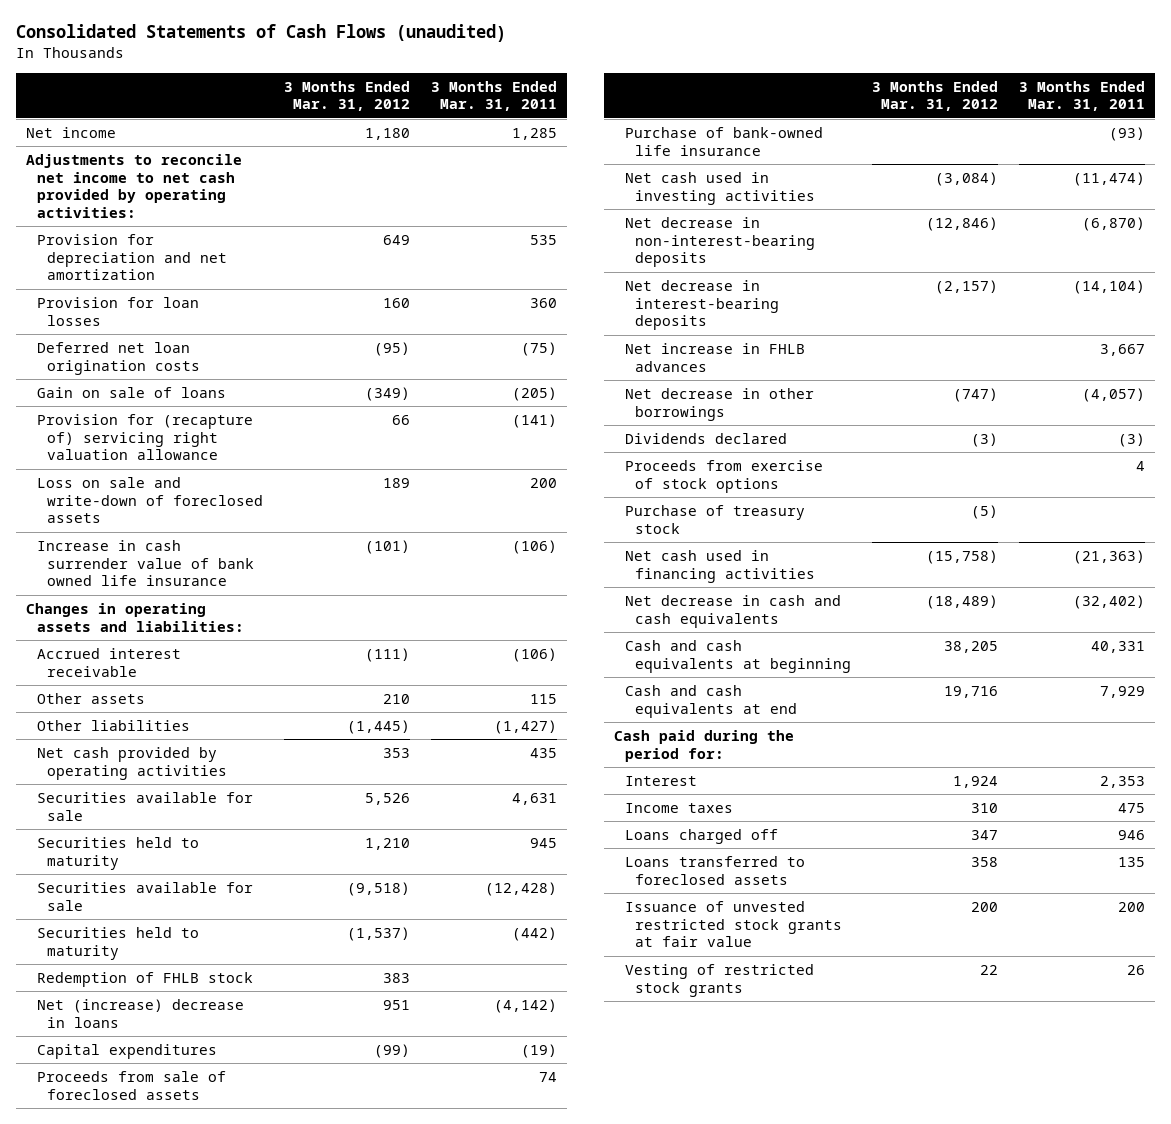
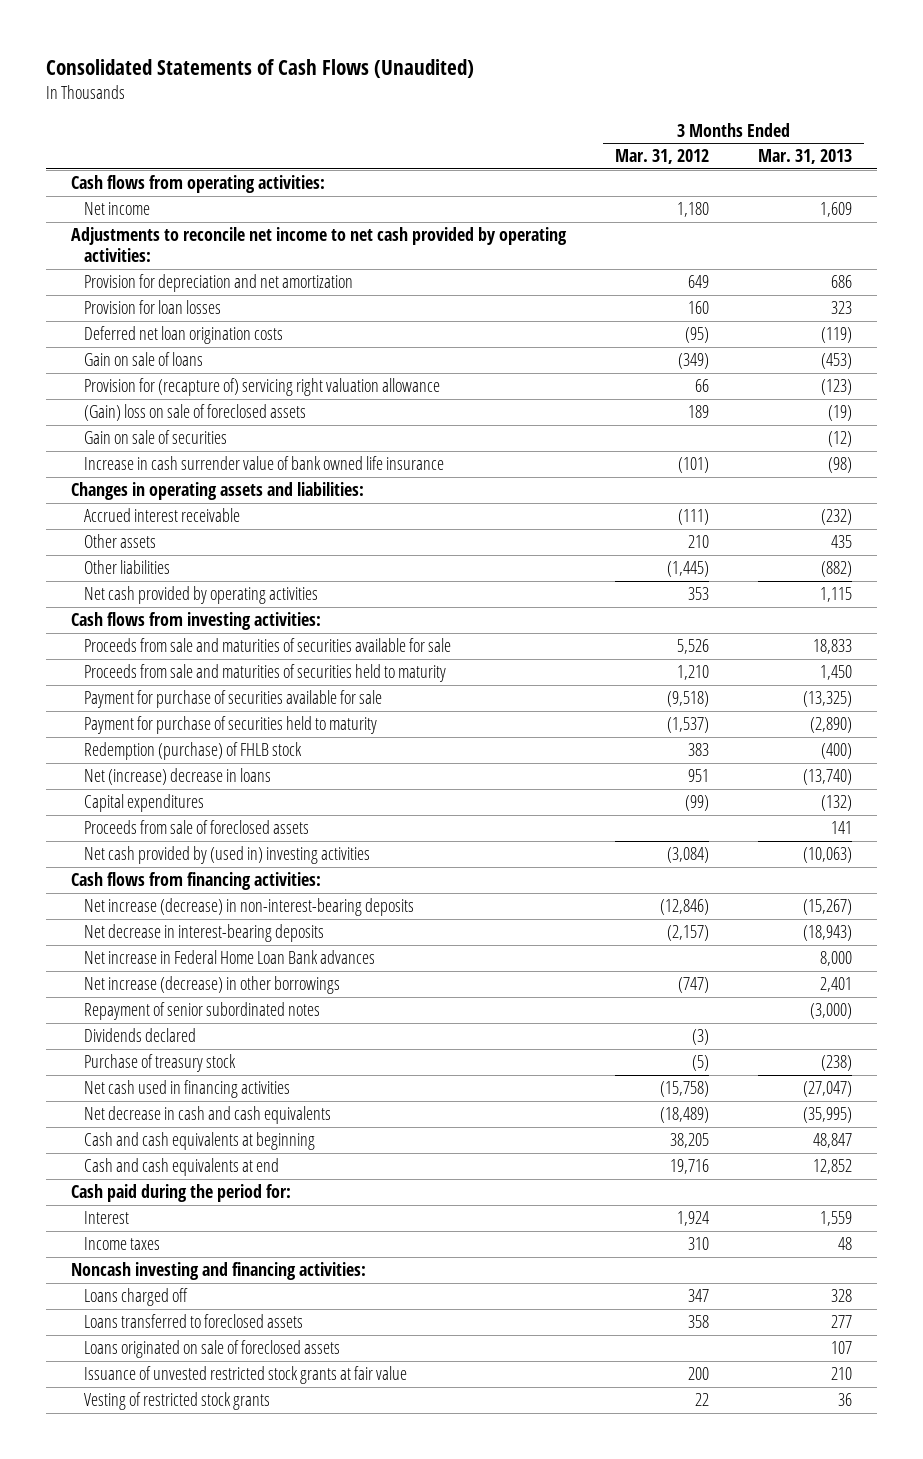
[15,24,506,43] Consolidated Statements of Cash Flows (unaudited) -> [46,58,475,78] Consolidated Statements of Cash Flows (Unaudited)
[430,80,557,112] 3 Months Ended Mar. 31, 2011 -> none
none -> [758,149,853,165] Mar. 31, 2013
none -> [70,175,325,194] Cash flows from operating activities:
[36,476,264,524] Loss on sale and write-down of foreclosed assets -> [84,404,307,422] (Gain) loss on sale of foreclosed assets
none -> [84,430,228,445] Gain on sale of securities
none -> [70,612,321,631] Cash flows from investing activities:
[36,791,253,821] Securities available for sale -> [84,638,452,653] Proceeds from sale and maturities of securities available for sale
[36,836,199,870] Securities held to maturity -> [84,664,447,683] Proceeds from sale and maturities of securities held to maturity
[36,881,253,911] Securities available for sale -> [84,690,383,709] Payment for purchase of securities available for sale
[36,926,199,960] Securities held to maturity -> [84,716,378,735] Payment for purchase of securities held to maturity
[36,971,253,987] Redemption of FHLB stock -> [84,742,303,761] Redemption (purchase) of FHLB stock
[624,126,823,156] Purchase of bank-owned life insurance -> none
[624,171,816,205] Net cash used in investing activities -> [84,846,371,865] Net cash provided by (used in) investing activities
none -> [70,872,321,891] Cash flows from financing activities:
[624,216,816,268] Net decrease in non-interest-bearing deposits -> [84,898,415,917] Net increase (decrease) in non-interest-bearing deposits
[624,342,805,372] Net increase in FHLB advances -> none
none -> [84,950,376,965] Net increase in Federal Home Loan Bank advances
[624,387,814,421] Net decrease in other borrowings -> [84,976,341,995] Net increase (decrease) in other borrowings
none -> [84,1002,321,1021] Repayment of senior subordinated notes
[624,459,823,493] Proceeds from exercise of stock options -> none
none -> [70,1262,366,1281] Noncash investing and financing activities:
none -> [84,1340,341,1359] Loans originated on sale of foreclosed assets

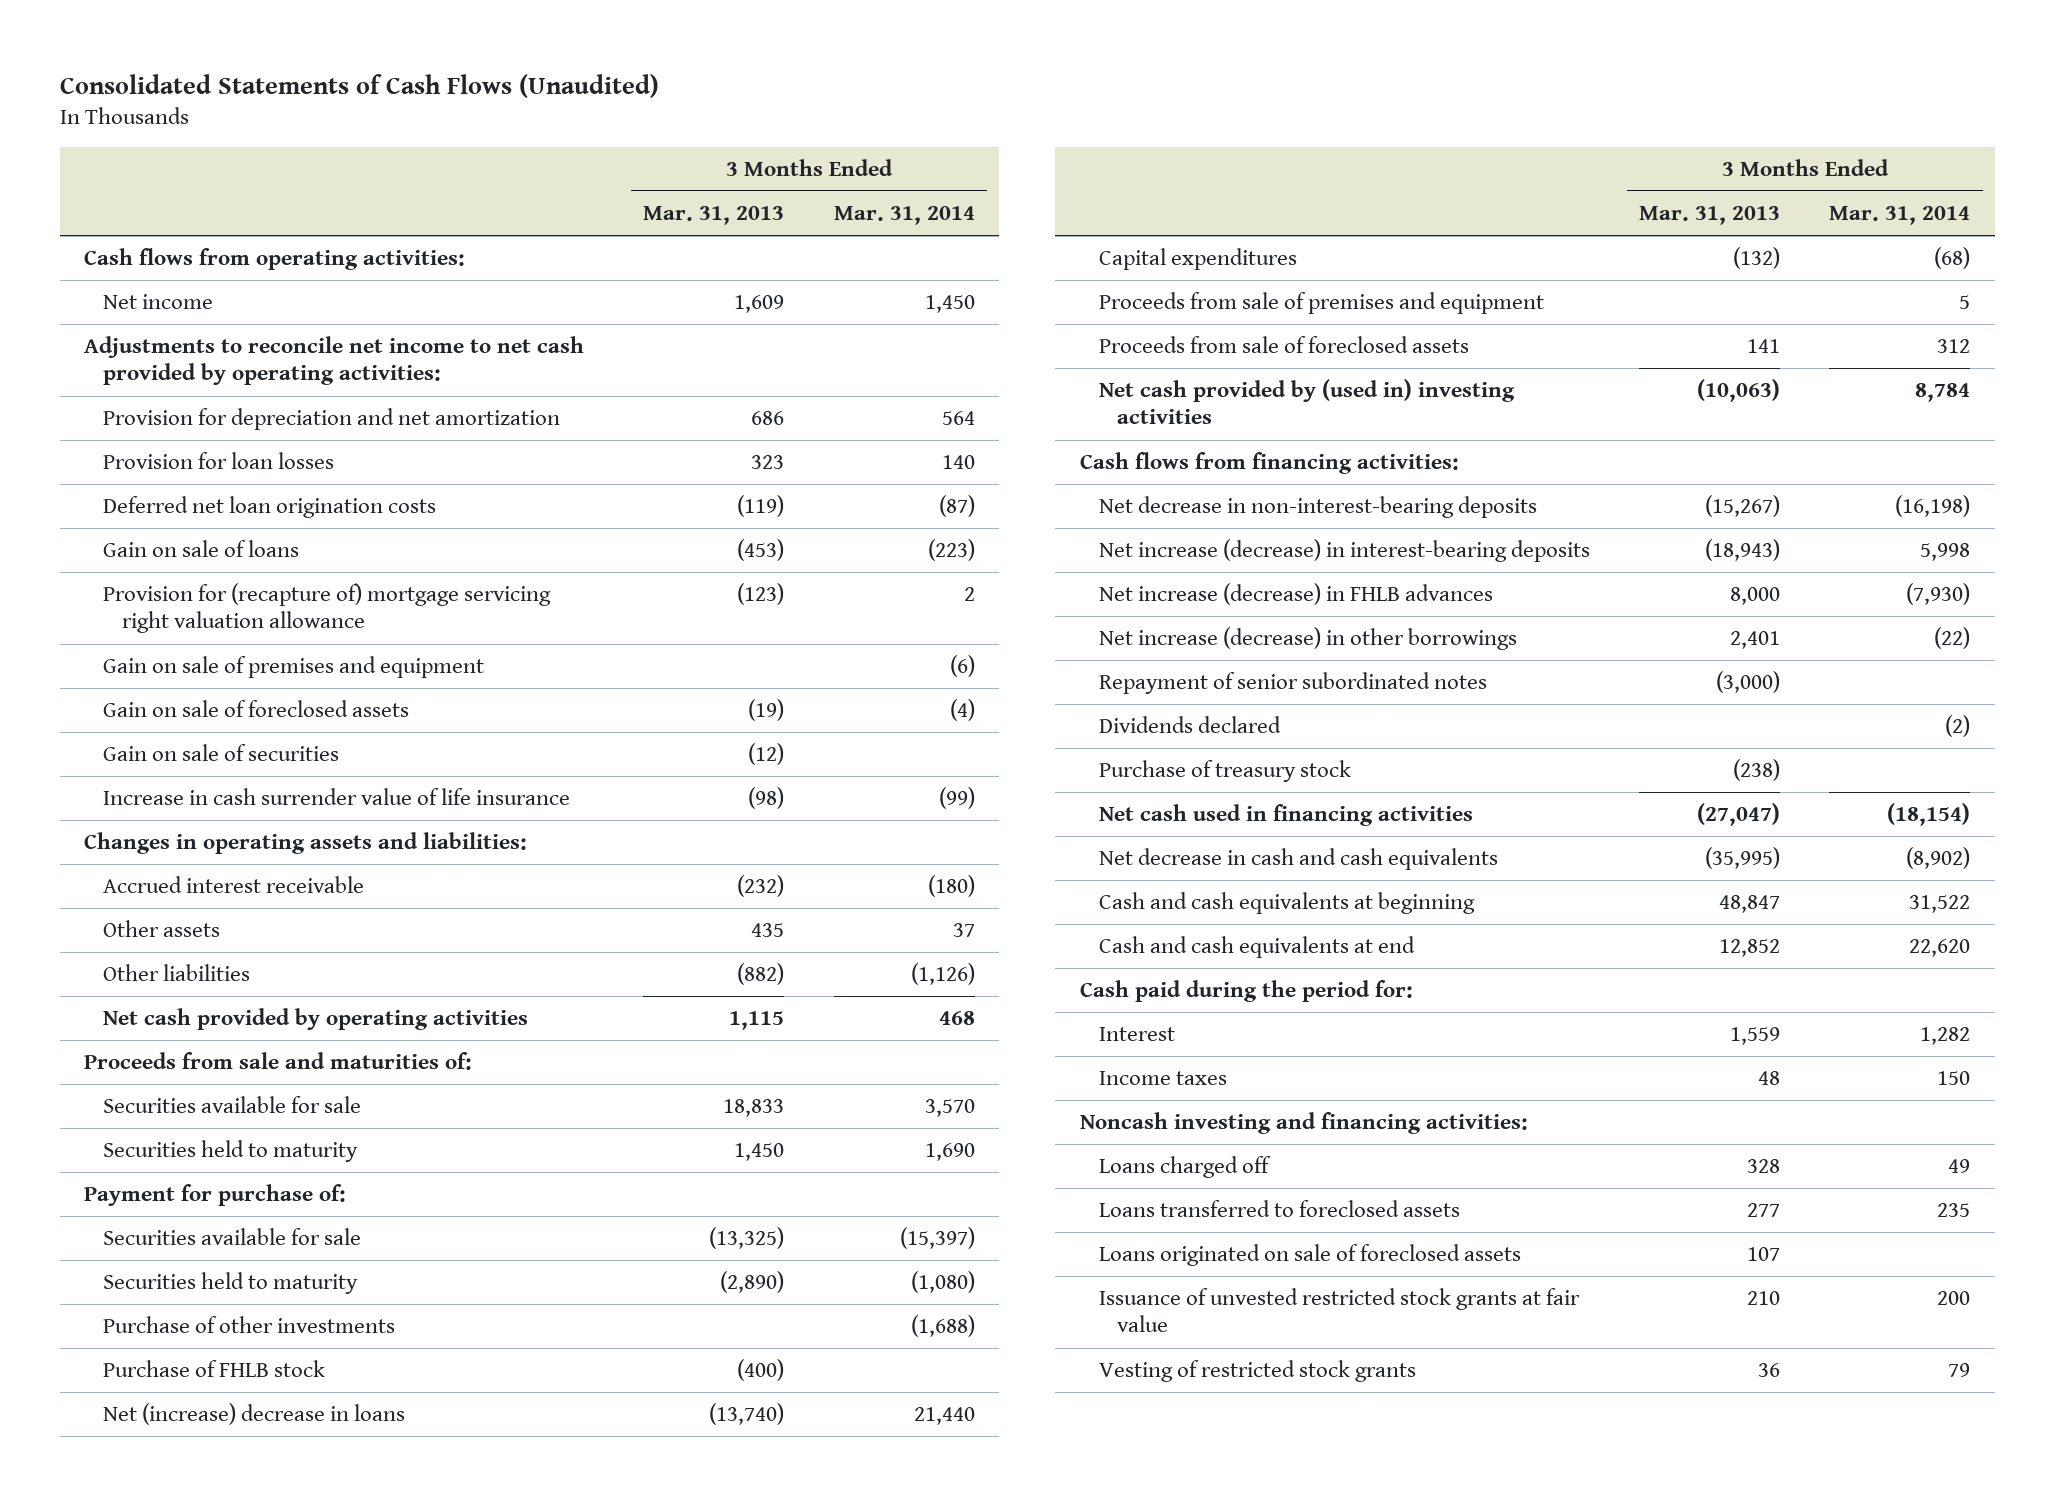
[615,149,710,165] Mar. 31, 2012 -> none
none -> [833,206,975,226] Mar. 31, 2014
[84,378,441,397] Provision for (recapture of) servicing right valuation allowance -> [103,583,552,634] Provision for (recapture of) mortgage servicing right valuation allowance
none -> [103,656,485,679] Gain on sale of premises and equipment
[84,404,307,422] (Gain) loss on sale of foreclosed assets -> [103,700,410,718] Gain on sale of foreclosed assets
[84,456,445,471] Increase in cash surrender value of bank owned life insurance -> [103,788,571,806] Increase in cash surrender value of life insurance
[70,612,321,631] Cash flows from investing activities: -> none
none -> [84,1052,473,1071] Proceeds from sale and maturities of:
[84,638,452,653] Proceeds from sale and maturities of securities available for sale -> [103,1096,362,1114] Securities available for sale
[84,664,447,683] Proceeds from sale and maturities of securities held to maturity -> [103,1140,359,1163] Securities held to maturity
none -> [84,1184,347,1207] Payment for purchase of:
[84,690,383,709] Payment for purchase of securities available for sale -> [103,1228,362,1246] Securities available for sale
[84,716,378,735] Payment for purchase of securities held to maturity -> [103,1272,359,1295] Securities held to maturity
none -> [103,1316,396,1334] Purchase of other investments
[84,742,303,761] Redemption (purchase) of FHLB stock -> [103,1360,326,1378] Purchase of FHLB stock
none -> [1098,292,1544,315] Proceeds from sale of premises and equipment
[84,898,415,917] Net increase (decrease) in non-interest-bearing deposits -> [1098,496,1537,519] Net decrease in non-interest-bearing deposits
[84,924,325,943] Net decrease in interest-bearing deposits -> [1098,539,1590,563] Net increase (decrease) in interest-bearing deposits
[84,950,376,965] Net increase in Federal Home Loan Bank advances -> [1098,583,1493,606] Net increase (decrease) in FHLB advances

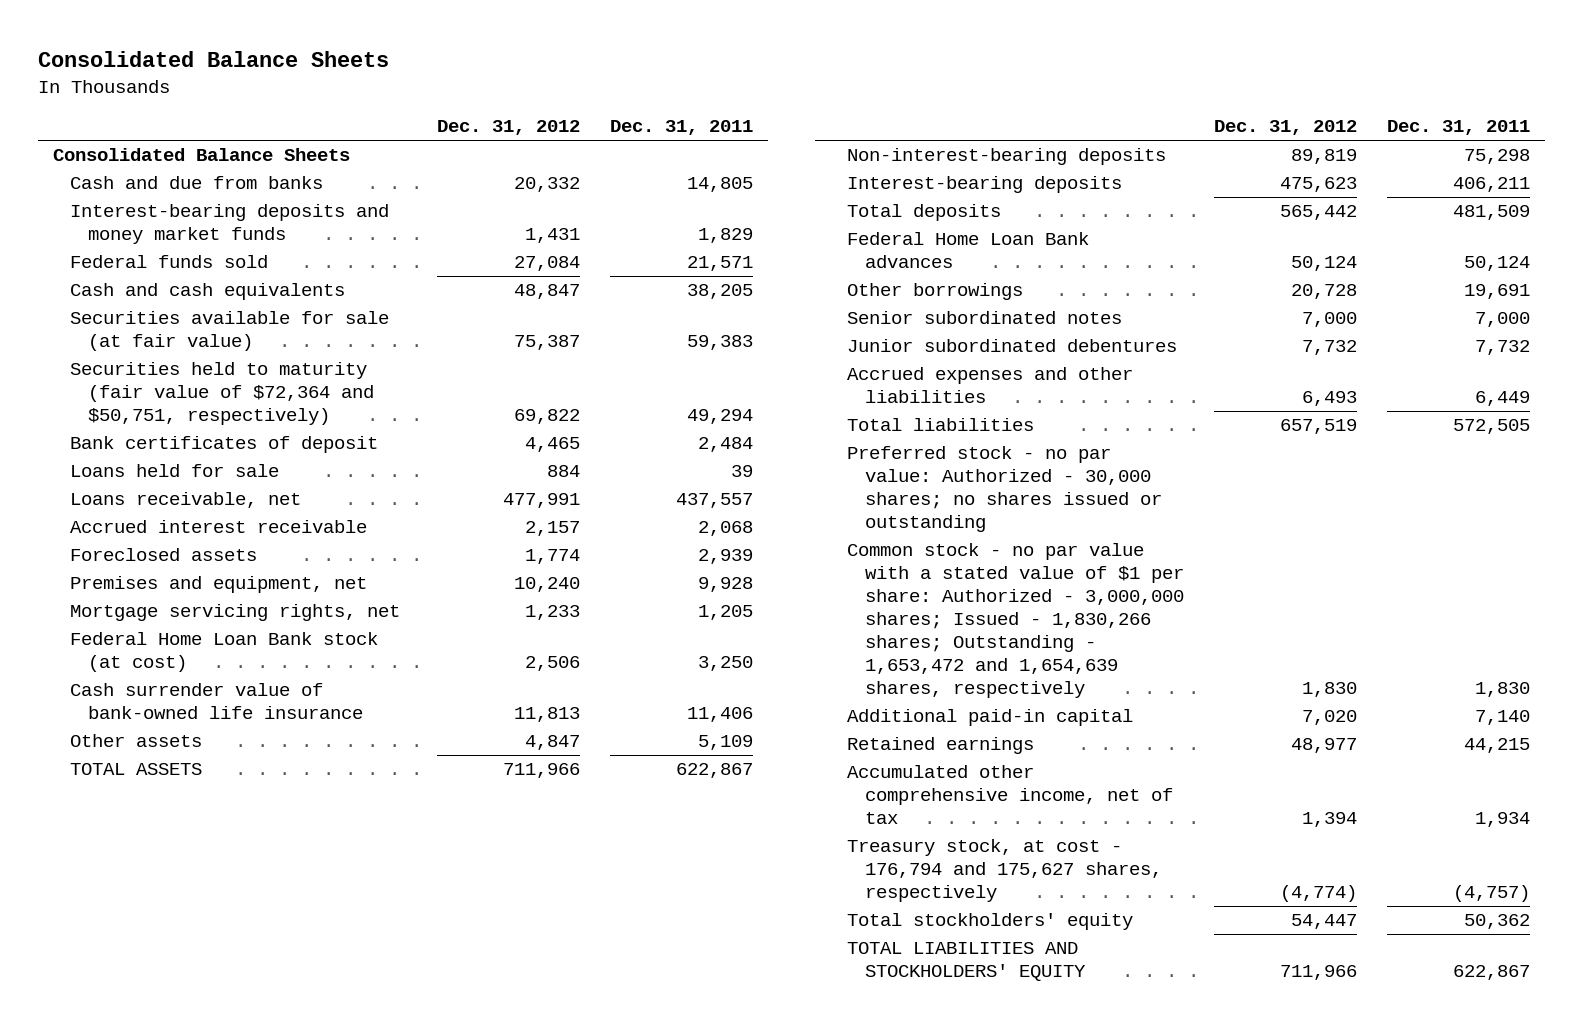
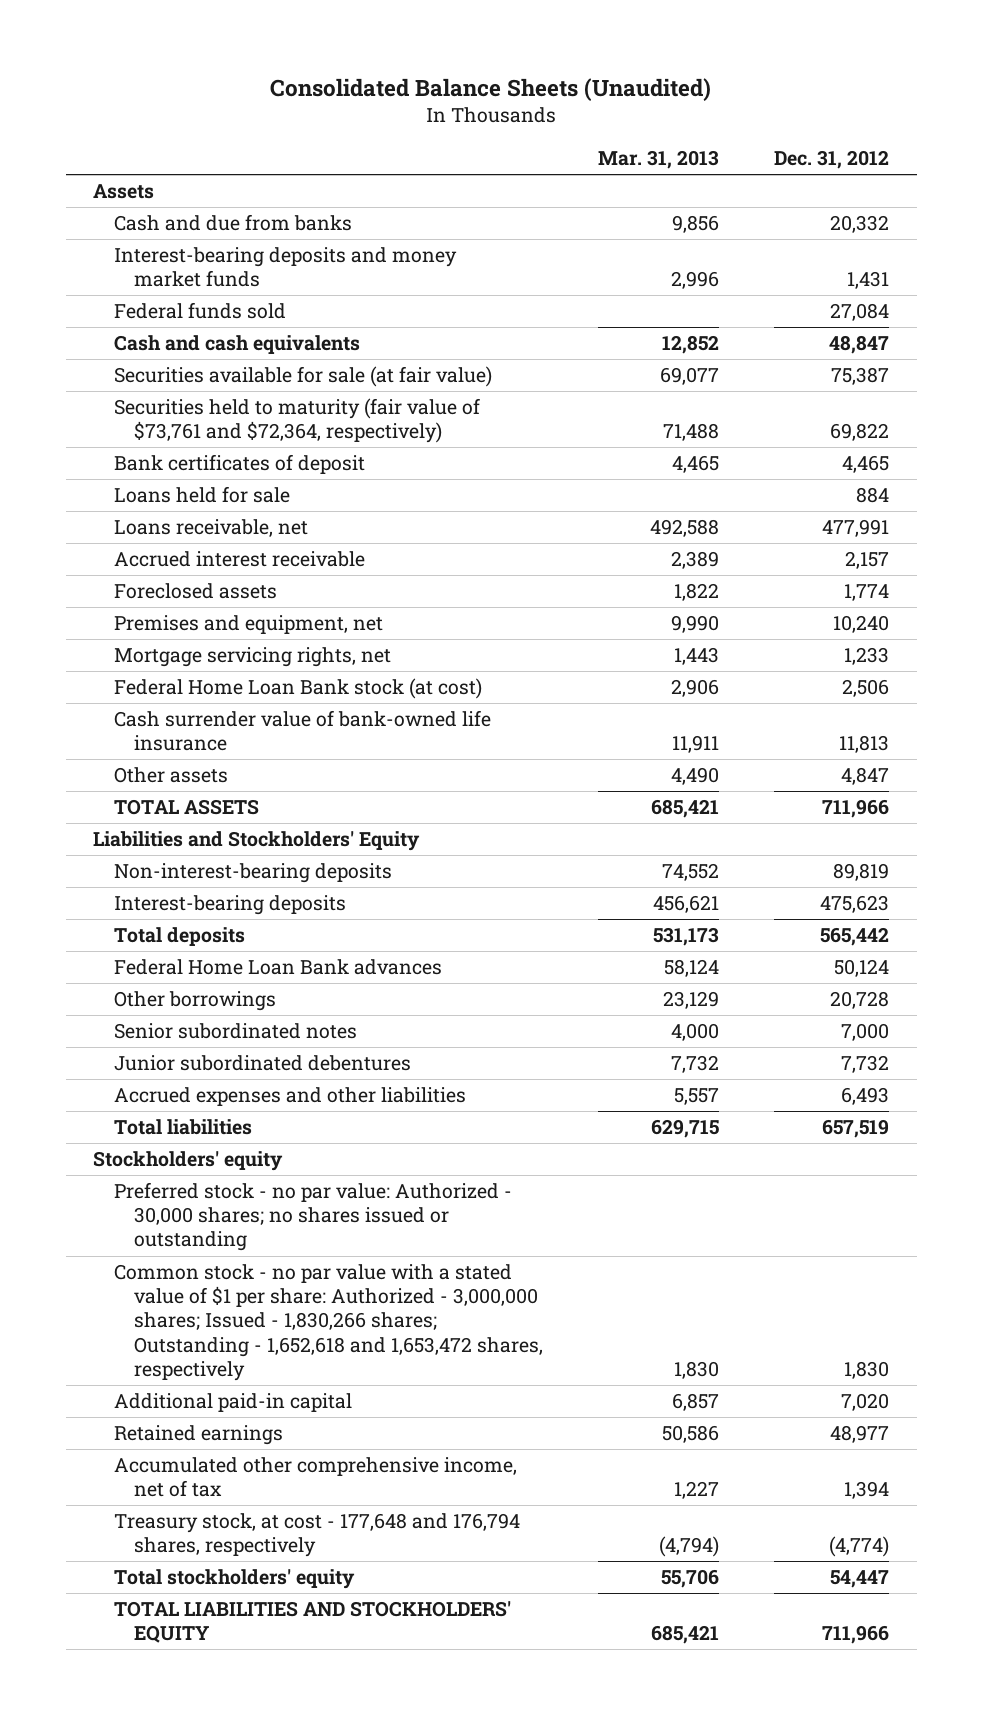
[37,51,389,68] Consolidated Balance Sheets -> [270,78,712,102] Consolidated Balance Sheets (Unaudited)
[609,120,753,136] Dec. 31, 2011 -> none
none -> [598,149,720,169] Mar. 31, 2013
[52,148,350,162] Consolidated Balance Sheets -> none
none -> [93,184,155,200] Assets
[70,362,374,426] Securities held to maturity (fair value of $72,364 and $50,751, respectively) -> [113,398,480,444] Securities held to maturity (fair value of $73,761 and $72,364, respectively)
none -> [93,831,421,852] Liabilities and Stockholders' Equity
none -> [93,1151,284,1172] Stockholders' equity
[847,543,1184,698] Common stock - no par value with a stated value of $1 per share: Authorized - 3,000,000 shares; Issued - 1,830,266 shares; Outstanding - 1,653,472 and 1,654,639 shares, respectively -> [113,1264,544,1381] Common stock - no par value with a stated value of $1 per share: Authorized - 3,000,000 shares; Issued - 1,830,266 shares; Outstanding - 1,652,618 and 1,653,472 shares, respectively
[847,839,1162,903] Treasury stock, at cost - 176,794 and 175,627 shares, respectively -> [113,1513,520,1558] Treasury stock, at cost - 177,648 and 176,794 shares, respectively

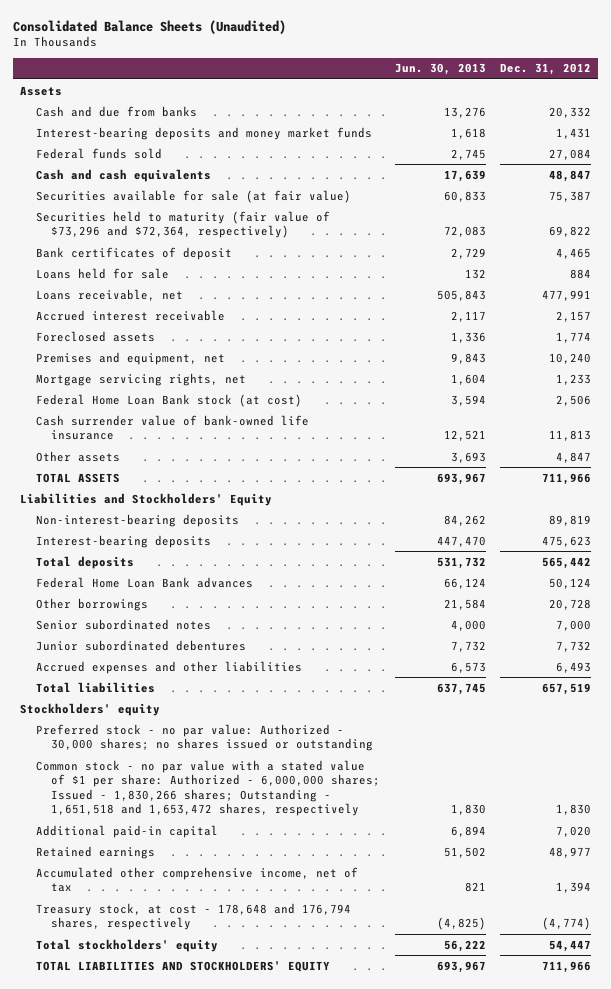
[598,149,720,169] Mar. 31, 2013 -> none
none -> [394,63,486,76] Jun. 30, 2013
[113,398,480,444] Securities held to maturity (fair value of $73,761 and $72,364, respectively) -> [35,210,330,239] Securities held to maturity (fair value of $73,296 and $72,364, respectively)
[113,1264,544,1381] Common stock - no par value with a stated value of $1 per share: Authorized - 3,000,000 shares; Issued - 1,830,266 shares; Outstanding - 1,652,618 and 1,653,472 shares, respectively -> [35,759,381,817] Common stock - no par value with a stated value of $1 per share: Authorized - 6,000,000 shares; Issued - 1,830,266 shares; Outstanding - 1,651,518 and 1,653,472 shares, respectively
[113,1513,520,1558] Treasury stock, at cost - 177,648 and 176,794 shares, respectively -> [35,902,351,931] Treasury stock, at cost - 178,648 and 176,794 shares, respectively

